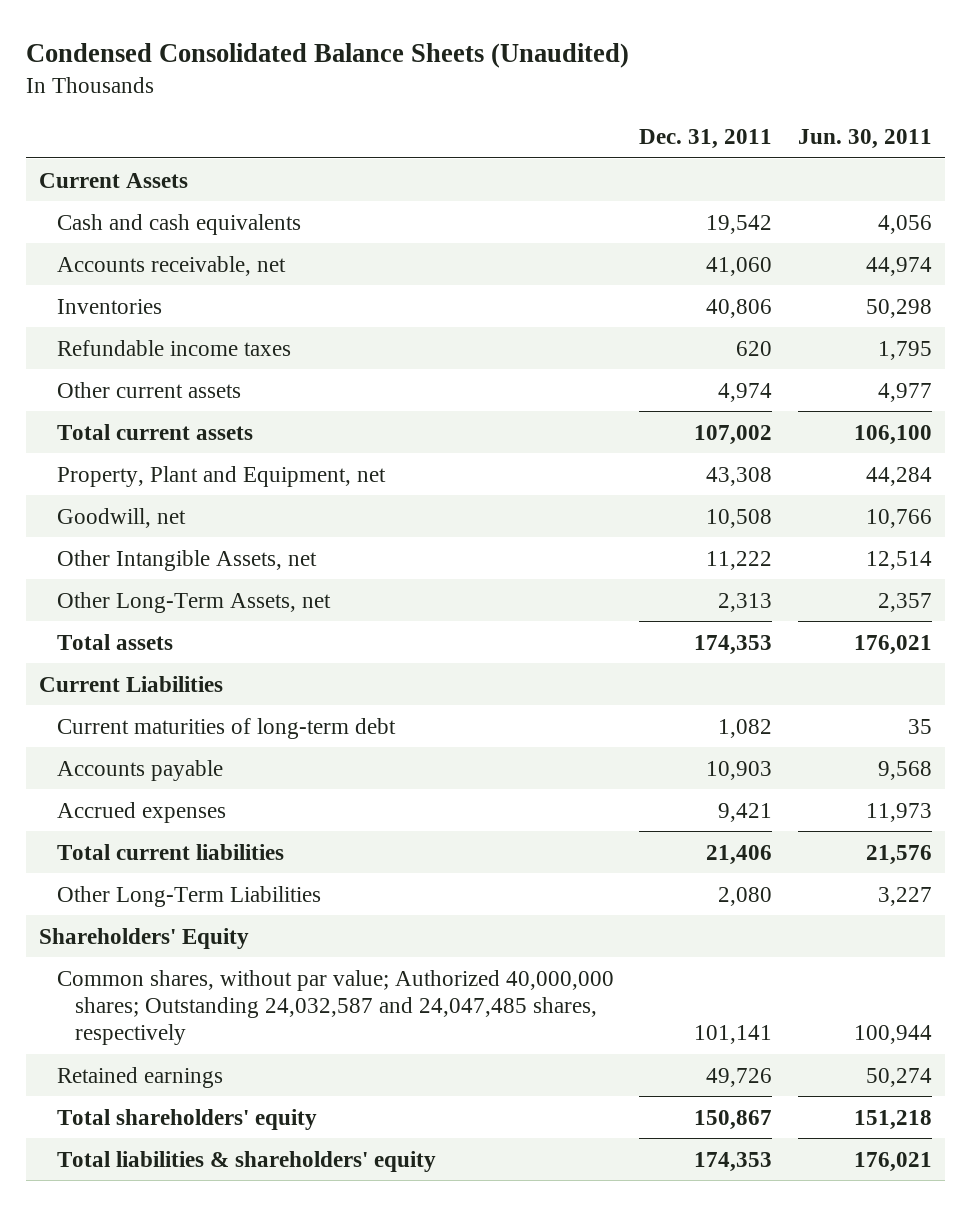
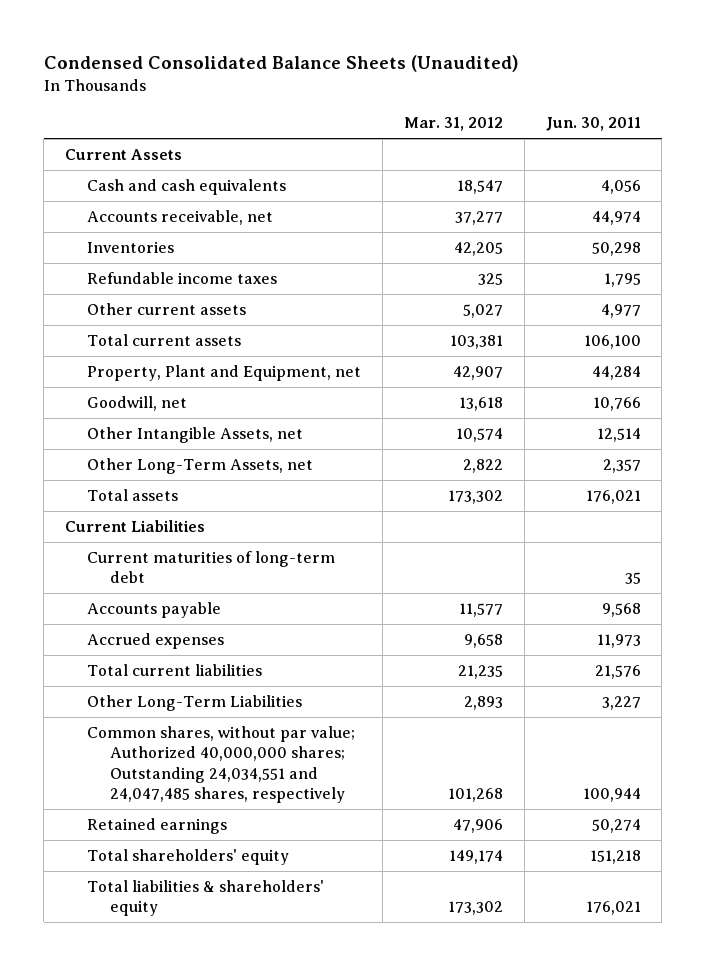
[639,129,773,150] Dec. 31, 2011 -> none
none -> [404,117,504,132] Mar. 31, 2012
[38,927,249,949] Shareholders' Equity -> none
[56,969,614,1046] Common shares, without par value; Authorized 40,000,000 shares; Outstanding 24,032,587 and 24,047,485 shares, respectively -> [87,725,356,803] Common shares, without par value; Authorized 40,000,000 shares; Outstanding 24,034,551 and 24,047,485 shares, respectively

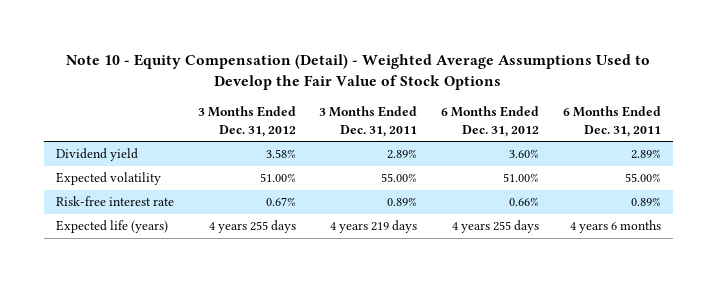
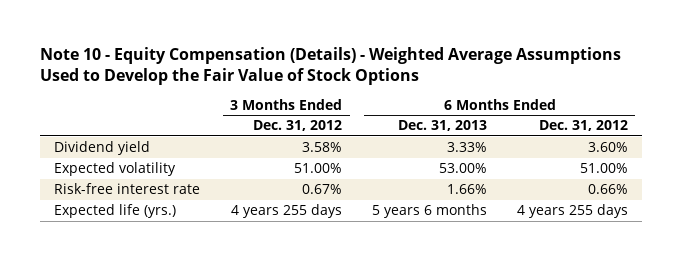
[66,54,651,91] Note 10 - Equity Compensation (Detail) - Weighted Average Assumptions Used to Develop the Fair Value of Stock Options -> [39,47,621,86] Note 10 - Equity Compensation (Details) - Weighted Average Assumptions Used to Develop the Fair Value of Stock Options
[319,106,418,137] 3 Months Ended Dec. 31, 2011 -> none
[563,106,662,137] 6 Months Ended Dec. 31, 2011 -> none
none -> [397,120,487,132] Dec. 31, 2013
[55,220,168,234] Expected life (years) -> [54,204,177,219] Expected life (yrs.)

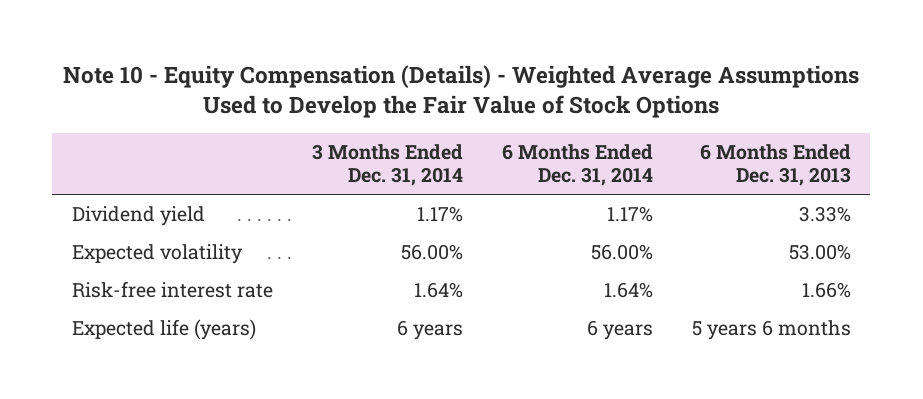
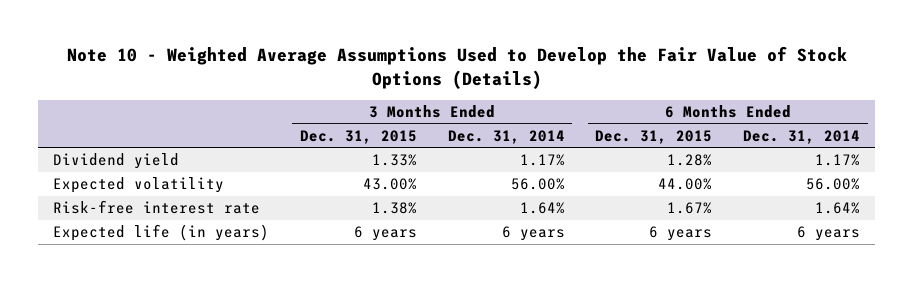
[63,64,860,119] Note 10 - Equity Compensation (Details) - Weighted Average Assumptions Used to Develop the Fair Value of Stock Options -> [66,46,847,89] Note 10 - Weighted Average Assumptions Used to Develop the Fair Value of Stock Options (Details)
[699,143,851,187] 6 Months Ended Dec. 31, 2013 -> none
none -> [299,129,417,144] Dec. 31, 2015
none -> [595,129,713,144] Dec. 31, 2015
[71,319,256,341] Expected life (years) -> [53,224,270,242] Expected life (in years)

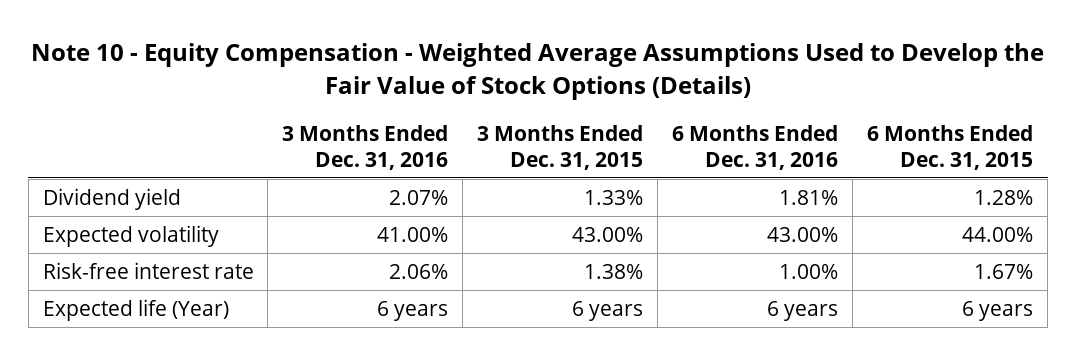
[66,46,847,89] Note 10 - Weighted Average Assumptions Used to Develop the Fair Value of Stock Options (Details) -> [30,42,1044,100] Note 10 - Equity Compensation - Weighted Average Assumptions Used to Develop the Fair Value of Stock Options (Details)
[447,129,565,144] Dec. 31, 2014 -> none
[742,129,860,144] Dec. 31, 2014 -> none
none -> [282,124,449,170] 3 Months Ended Dec. 31, 2016
none -> [672,124,839,170] 6 Months Ended Dec. 31, 2016
[53,224,270,242] Expected life (in years) -> [42,298,229,321] Expected life (Year)

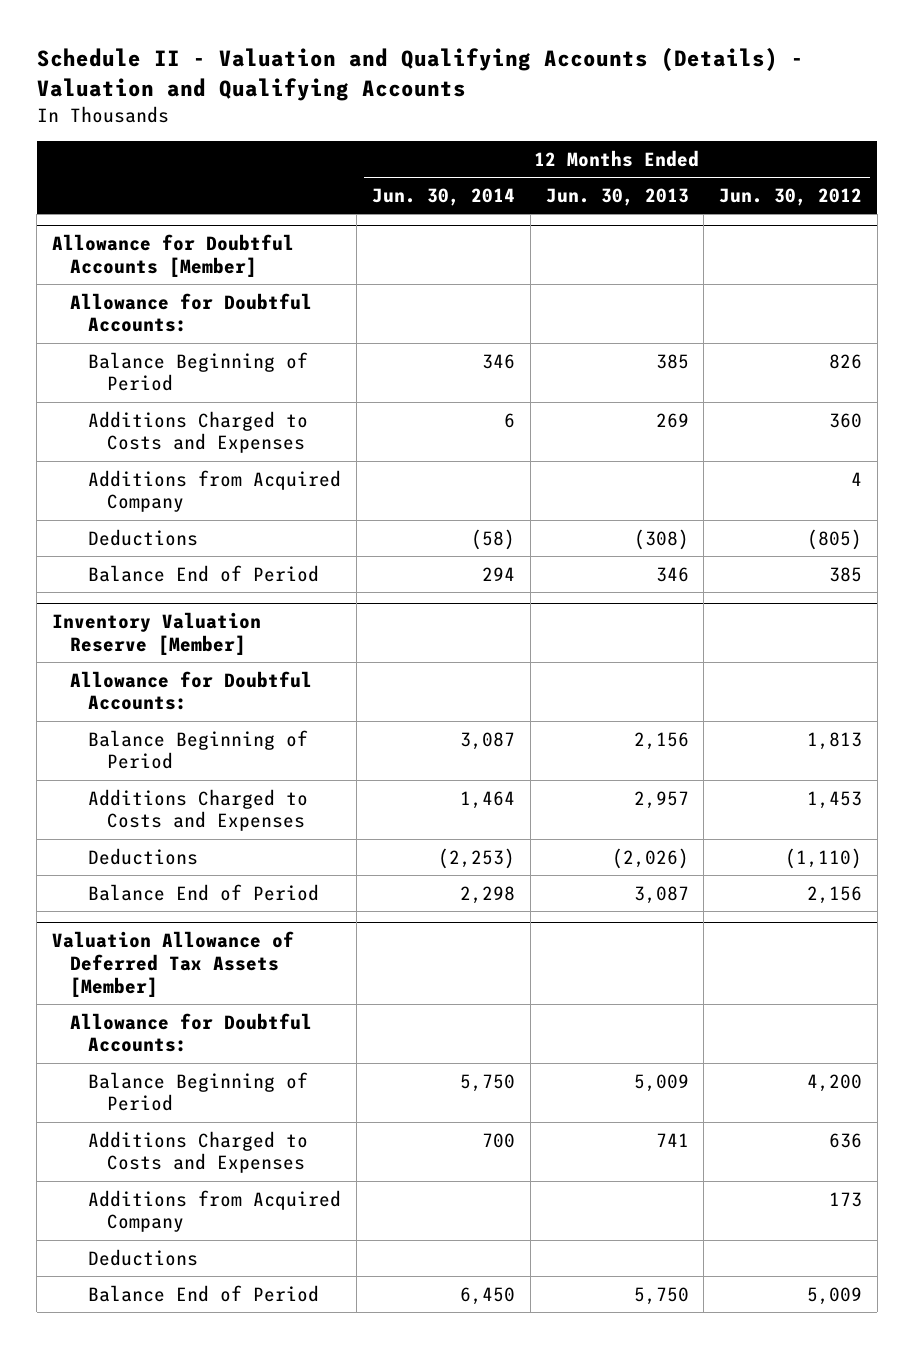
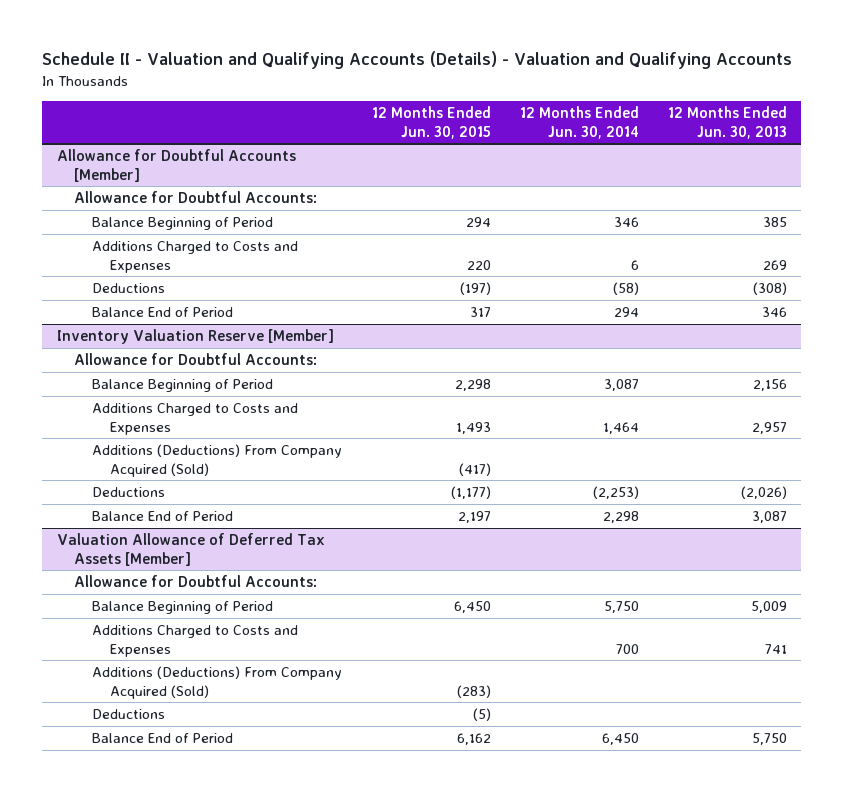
[719,187,863,206] Jun. 30, 2012 -> none
none -> [371,106,491,139] 12 Months Ended Jun. 30, 2015
[88,469,342,513] Additions from Acquired Company -> none
none -> [92,444,343,477] Additions (Deductions) From Company Acquired (Sold)
[88,1189,342,1233] Additions from Acquired Company -> [92,666,343,699] Additions (Deductions) From Company Acquired (Sold)

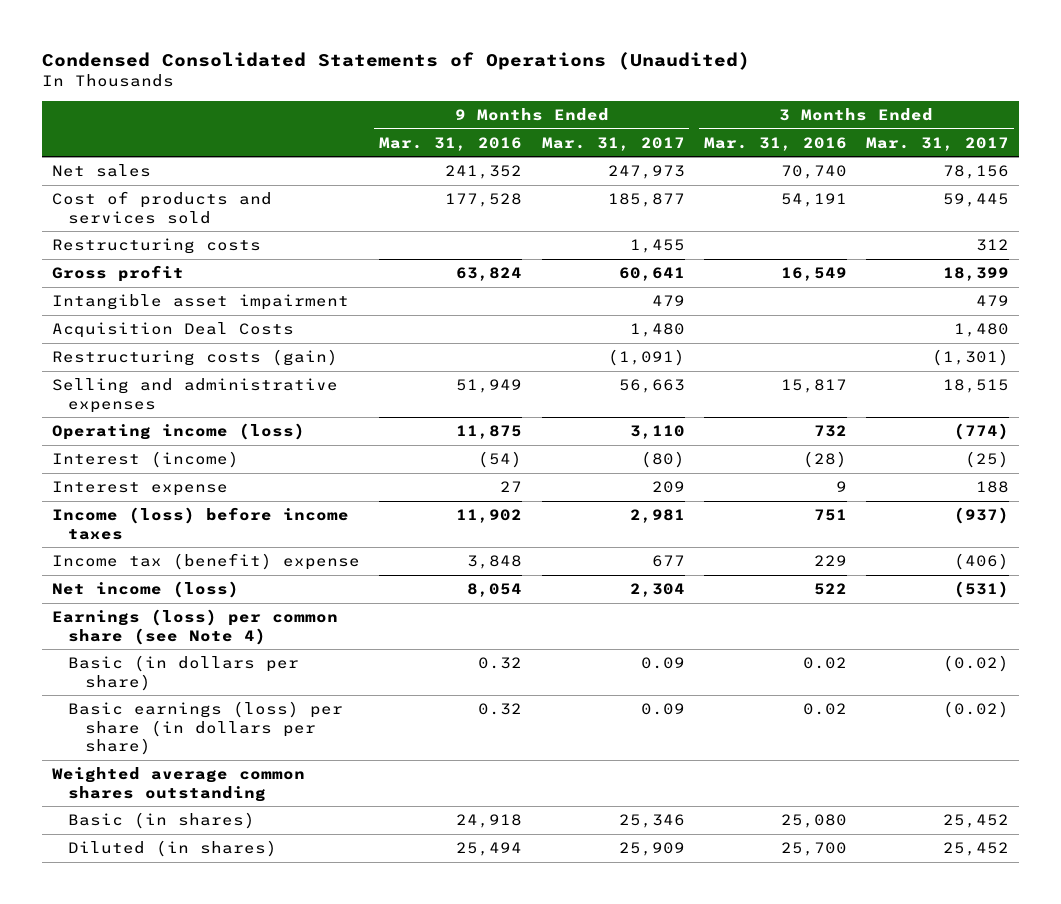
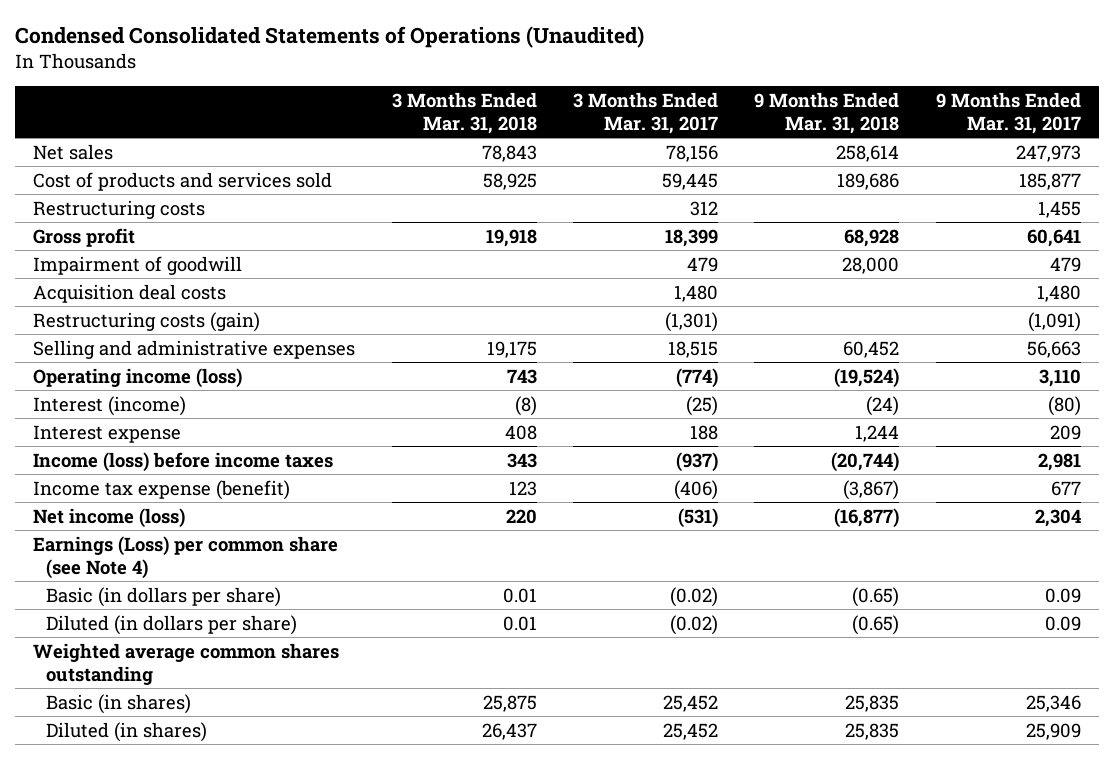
[379,136,523,151] Mar. 31, 2016 -> none
[703,136,847,151] Mar. 31, 2016 -> none
none -> [391,91,537,134] 3 Months Ended Mar. 31, 2018
none -> [754,91,900,134] 9 Months Ended Mar. 31, 2018
[51,294,349,311] Intangible asset impairment -> [33,255,243,275] Impairment of goodwill
[51,322,294,339] Acquisition Deal Costs -> [33,283,227,303] Acquisition deal costs
[51,553,360,571] Income tax (benefit) expense -> [33,479,291,500] Income tax expense (benefit)
[51,609,338,645] Earnings (loss) per common share (see Note 4) -> [33,535,339,579] Earnings (Loss) per common share (see Note 4)
[68,701,344,756] Basic earnings (loss) per share (in dollars per share) -> [46,614,298,635] Diluted (in dollars per share)

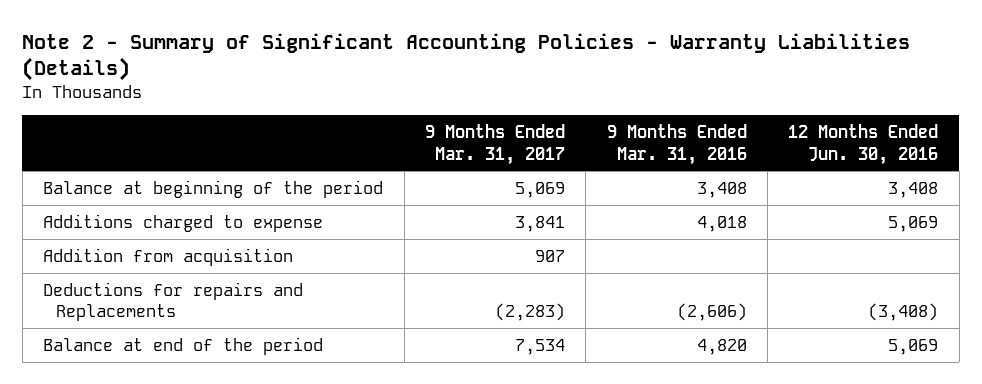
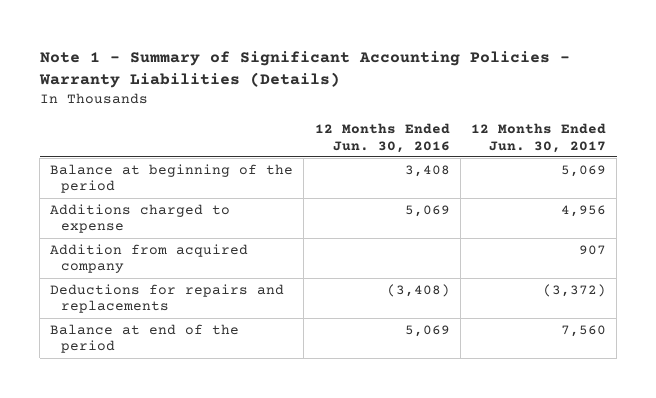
[22,32,911,82] Note 2 - Summary of Significant Accounting Policies - Warranty Liabilities (Details) -> [38,50,570,88] Note 1 - Summary of Significant Accounting Policies - Warranty Liabilities (Details)
[424,123,565,165] 9 Months Ended Mar. 31, 2017 -> none
[606,123,747,165] 9 Months Ended Mar. 31, 2016 -> none
none -> [471,122,607,153] 12 Months Ended Jun. 30, 2017
[43,247,294,266] Addition from acquisition -> [50,243,249,274] Addition from acquired company
[43,281,304,322] Deductions for repairs and Replacements -> [50,283,285,314] Deductions for repairs and replacements

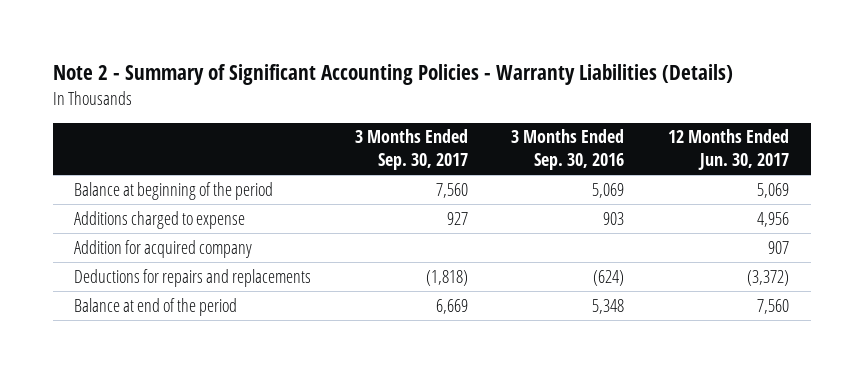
[38,50,570,88] Note 1 - Summary of Significant Accounting Policies - Warranty Liabilities (Details) -> [52,64,733,86] Note 2 - Summary of Significant Accounting Policies - Warranty Liabilities (Details)
[314,122,450,153] 12 Months Ended Jun. 30, 2016 -> none
none -> [354,129,468,171] 3 Months Ended Sep. 30, 2017
none -> [511,129,625,171] 3 Months Ended Sep. 30, 2016
[50,243,249,274] Addition from acquired company -> [74,239,253,258] Addition for acquired company

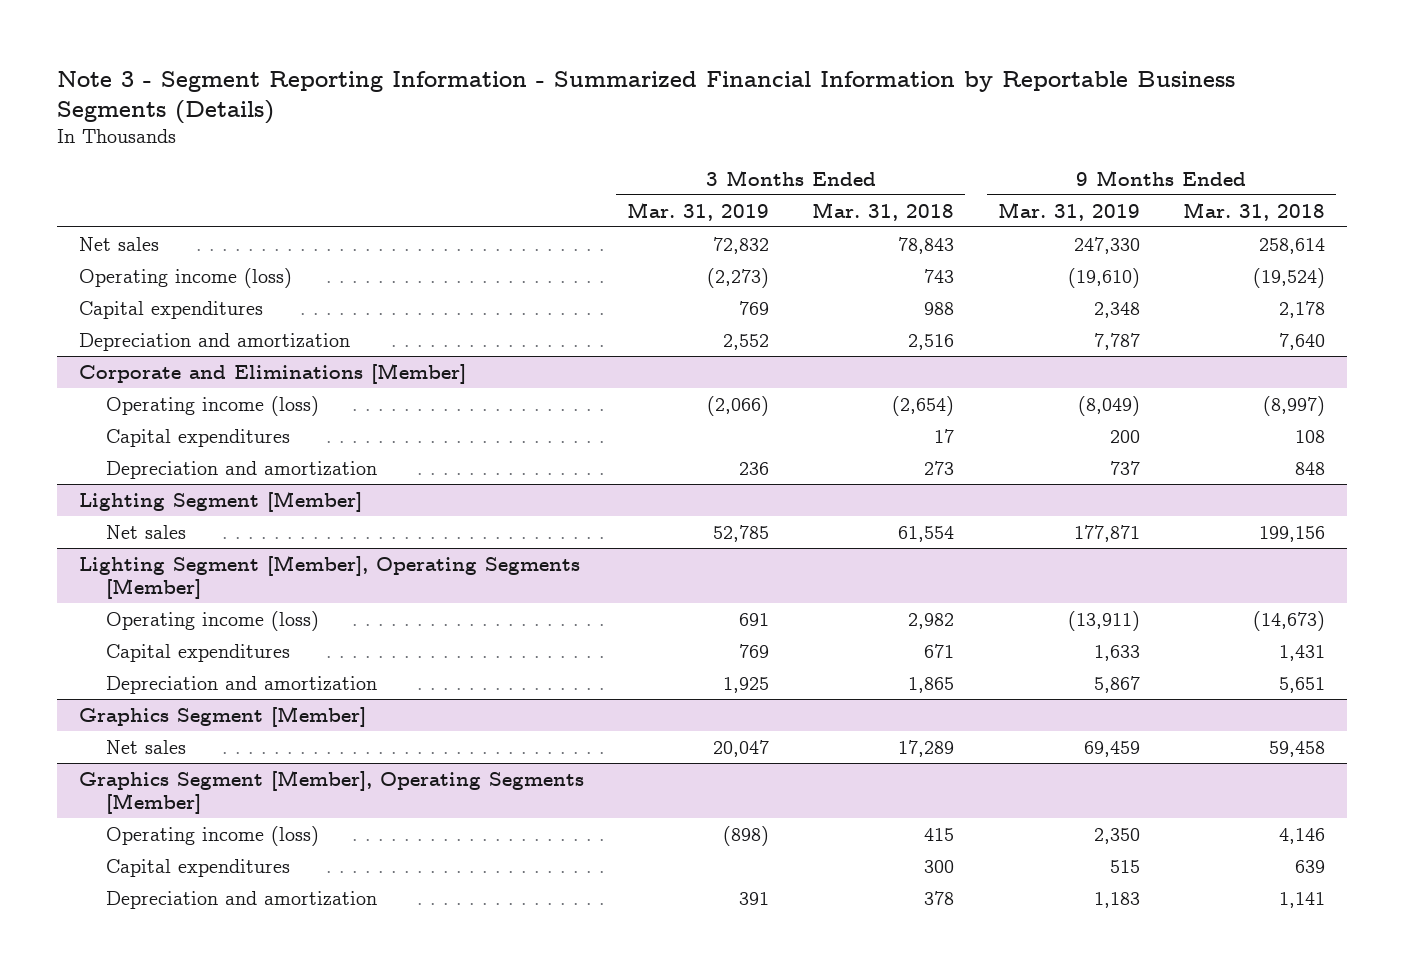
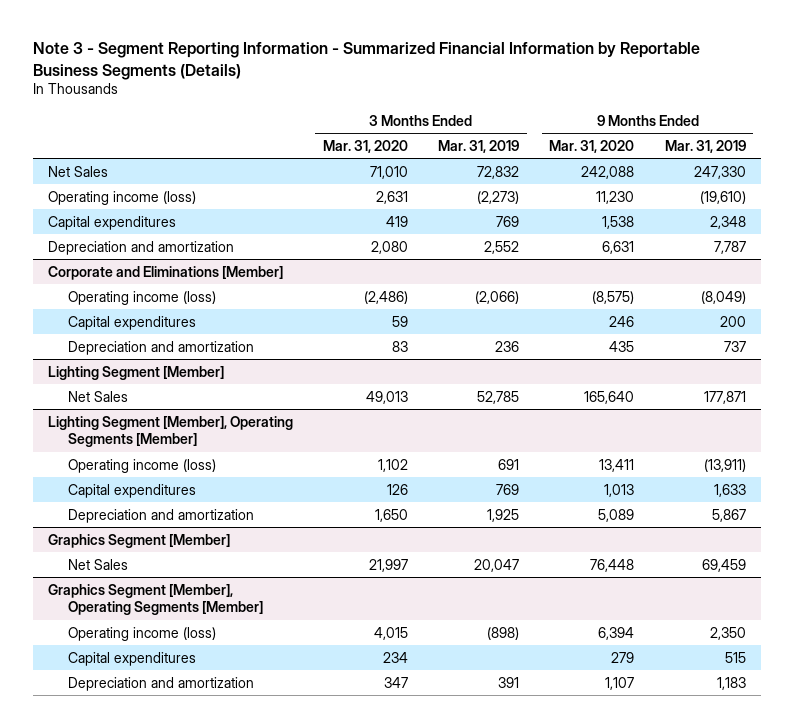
[812,201,955,221] Mar. 31, 2018 -> none
[1182,201,1325,221] Mar. 31, 2018 -> none
none -> [322,139,408,153] Mar. 31, 2020
none -> [549,139,635,153] Mar. 31, 2020
[78,236,159,251] Net sales -> [47,165,108,177] Net Sales
[105,524,186,539] Net sales -> [68,390,129,402] Net Sales
[105,739,186,754] Net sales -> [68,558,129,570] Net Sales

